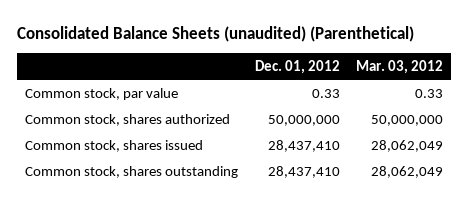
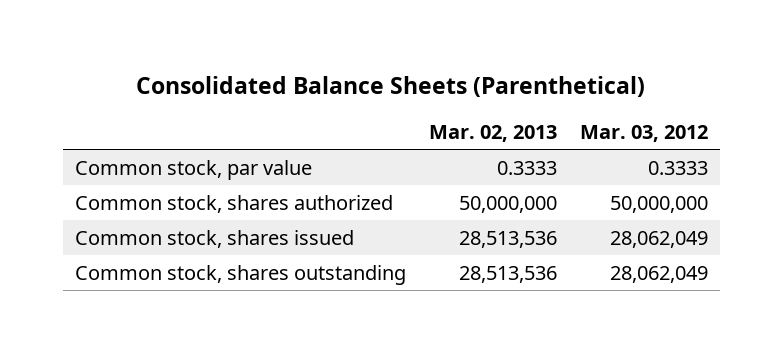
[16,25,414,42] Consolidated Balance Sheets (unaudited) (Parenthetical) -> [136,76,646,98] Consolidated Balance Sheets (Parenthetical)
[254,59,340,74] Dec. 01, 2012 -> none
none -> [428,124,557,142] Mar. 02, 2013
[415,88,444,98] 0.33 -> [647,160,708,175] 0.3333

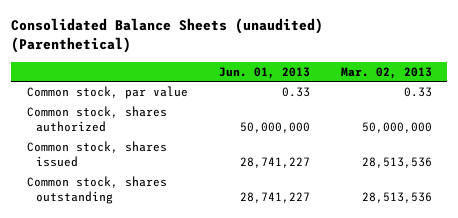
[136,76,646,98] Consolidated Balance Sheets (Parenthetical) -> [11,18,324,54] Consolidated Balance Sheets (unaudited) (Parenthetical)
[579,124,708,142] Mar. 03, 2012 -> none
none -> [218,66,310,79] Jun. 01, 2013
[496,160,557,175] 0.3333 -> [403,87,432,98] 0.33

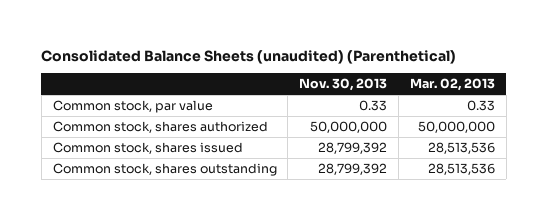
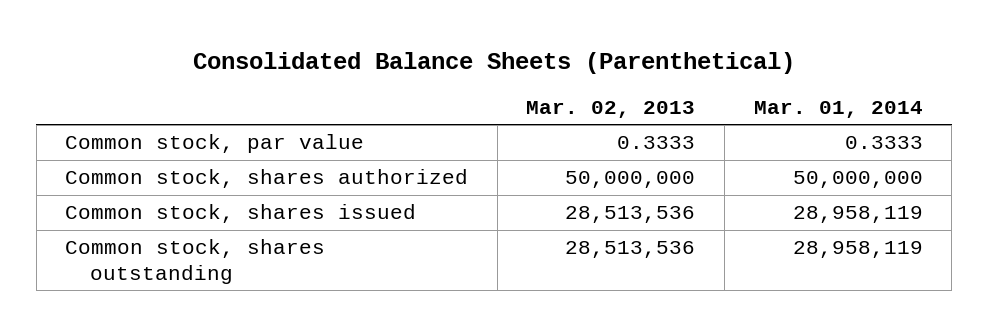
[41,49,457,64] Consolidated Balance Sheets (unaudited) (Parenthetical) -> [192,51,795,74] Consolidated Balance Sheets (Parenthetical)
[299,78,388,92] Nov. 30, 2013 -> none
none -> [753,100,923,118] Mar. 01, 2014
[466,100,495,112] 0.33 -> [617,136,696,150] 0.3333

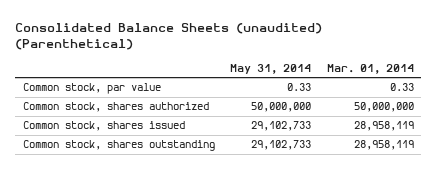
[192,51,795,74] Consolidated Balance Sheets (Parenthetical) -> [15,22,323,51] Consolidated Balance Sheets (unaudited) (Parenthetical)
[526,100,696,118] Mar. 02, 2013 -> none
none -> [230,64,312,75] May 31, 2014
[844,136,923,150] 0.3333 -> [389,83,414,92] 0.33

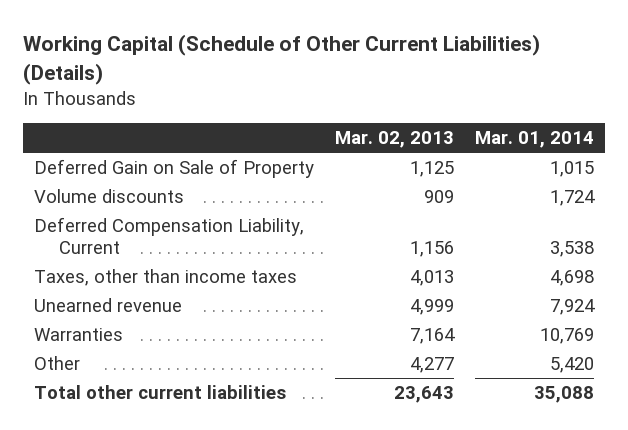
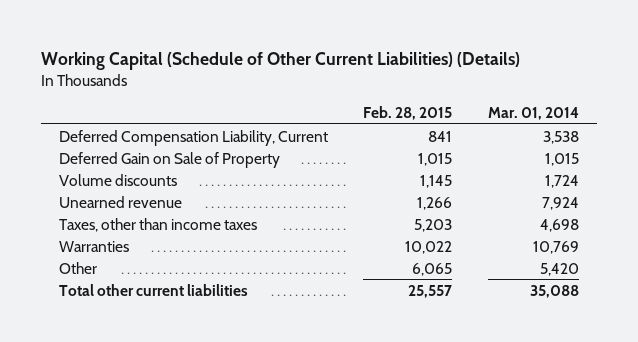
[335,131,455,149] Mar. 02, 2013 -> none
none -> [363,105,453,120] Feb. 28, 2015
[33,217,304,254] Deferred Compensation Liability, Current -> [59,129,329,146] Deferred Compensation Liability, Current
[33,269,297,287] Taxes, other than income taxes -> [59,217,258,232] Taxes, other than income taxes

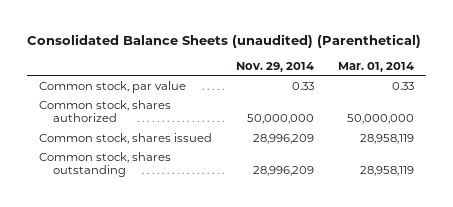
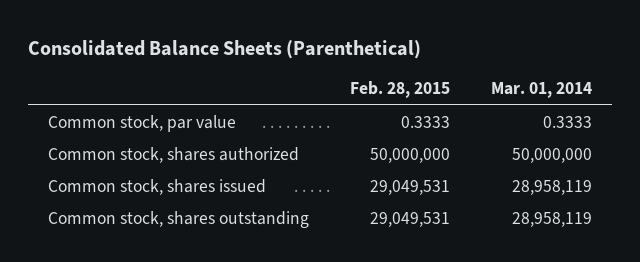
[26,33,421,48] Consolidated Balance Sheets (unaudited) (Parenthetical) -> [27,39,421,59] Consolidated Balance Sheets (Parenthetical)
[235,61,314,72] Nov. 29, 2014 -> none
none -> [349,81,450,99] Feb. 28, 2015
[391,81,414,90] 0.33 -> [542,115,592,128] 0.3333

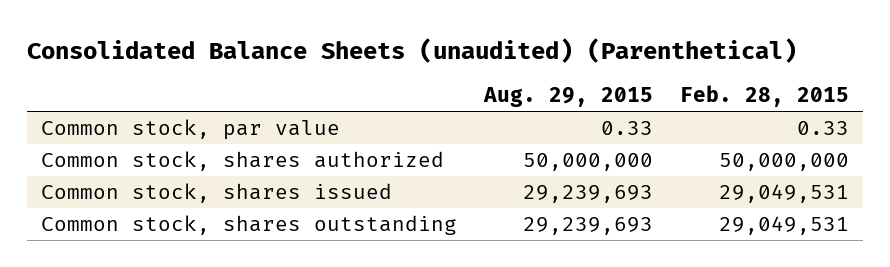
[27,39,421,59] Consolidated Balance Sheets (Parenthetical) -> [27,37,798,63] Consolidated Balance Sheets (unaudited) (Parenthetical)
[490,82,592,99] Mar. 01, 2014 -> none
none -> [483,87,654,108] Aug. 29, 2015
[400,115,450,128] 0.3333 -> [797,120,850,135] 0.33

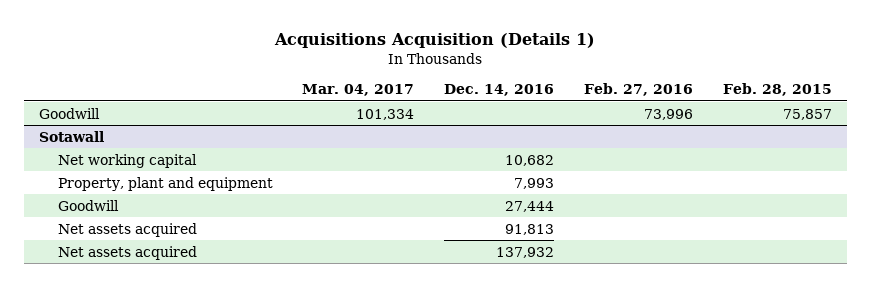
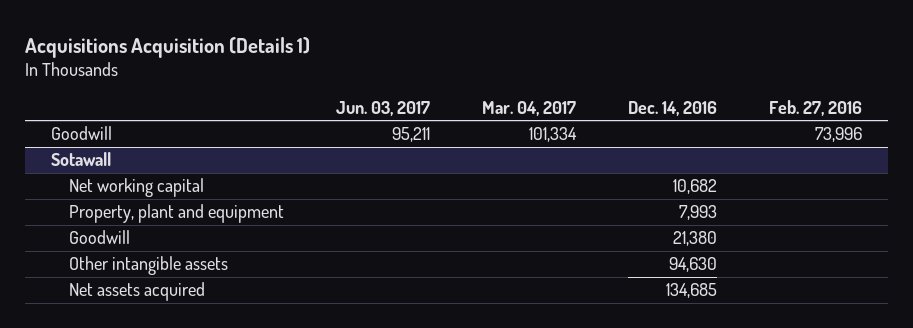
[722,83,832,97] Feb. 28, 2015 -> none
none -> [335,100,430,116] Jun. 03, 2017
[57,245,197,260] Net assets acquired -> none
[505,200,555,212] 27,444 -> [673,231,718,247] 21,380
none -> [68,256,228,276] Other intangible assets
[505,223,555,235] 91,813 -> [666,283,718,299] 134,685

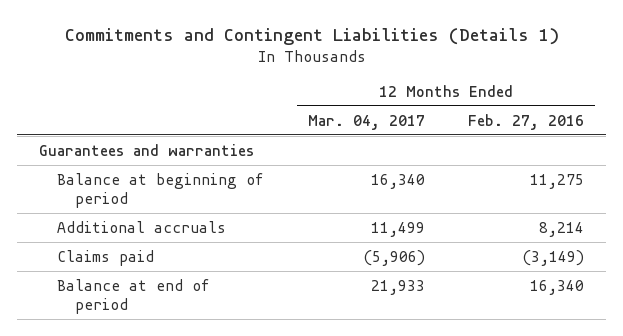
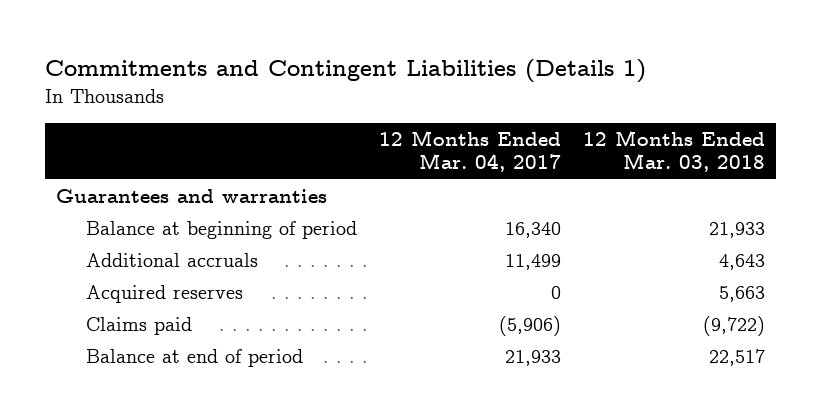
[468,113,585,130] Feb. 27, 2016 -> none
none -> [582,129,765,173] 12 Months Ended Mar. 03, 2018
none -> [86,284,244,303] Acquired reserves

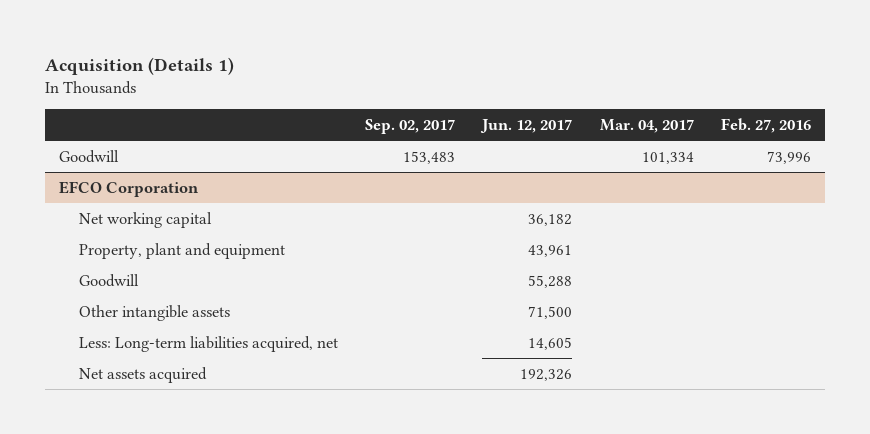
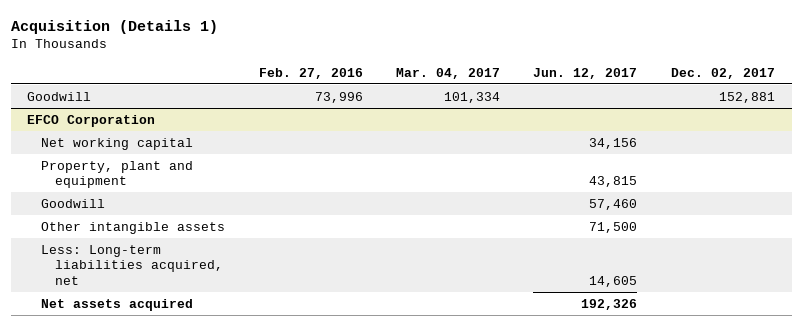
[364,118,455,134] Sep. 02, 2017 -> none
none -> [670,67,775,79] Dec. 02, 2017
[528,213,573,226] 36,182 -> [589,137,638,149] 34,156
[528,244,573,257] 43,961 -> [589,176,638,188] 43,815
[528,274,573,288] 55,288 -> [589,198,638,210] 57,460

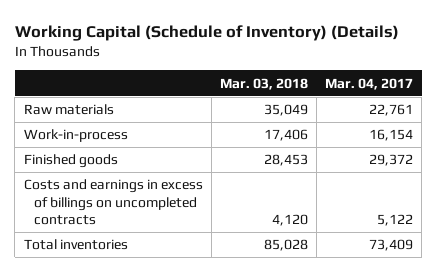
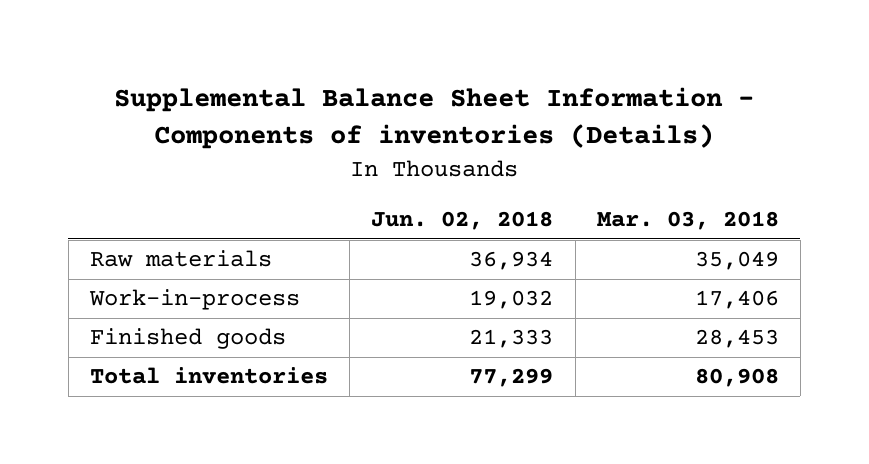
[14,24,399,41] Working Capital (Schedule of Inventory) (Details) -> [114,86,755,150] Supplemental Balance Sheet Information - Components of inventories (Details)
[325,77,414,90] Mar. 04, 2017 -> none
none -> [371,211,554,231] Jun. 02, 2018
[23,179,203,226] Costs and earnings in excess of billings on uncompleted contracts -> none
[263,239,308,252] 85,028 -> [694,368,779,388] 80,908

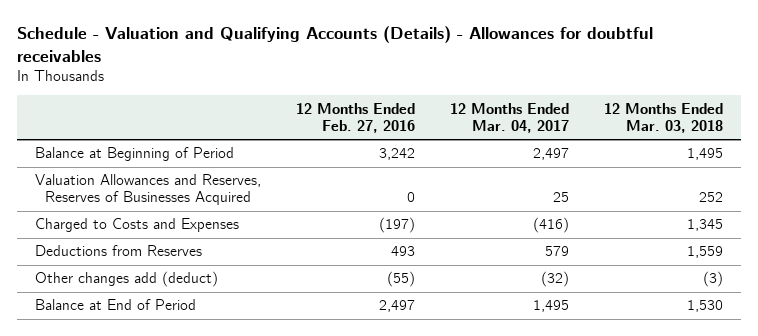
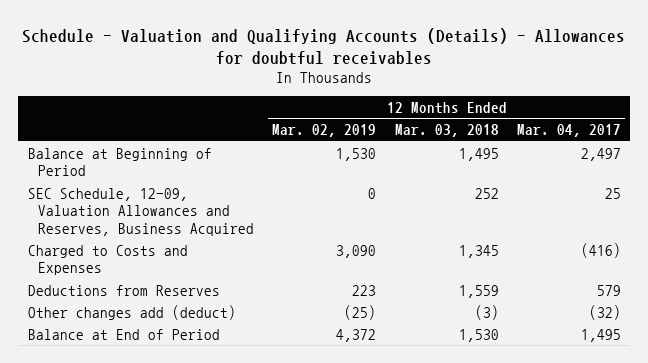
[295,102,415,133] 12 Months Ended Feb. 27, 2016 -> none
none -> [272,124,377,138] Mar. 02, 2019
[34,174,261,206] Valuation Allowances and Reserves, Reserves of Businesses Acquired -> [27,187,255,236] SEC Schedule, 12-09, Valuation Allowances and Reserves, Business Acquired

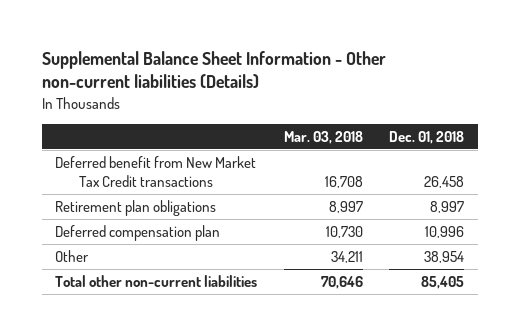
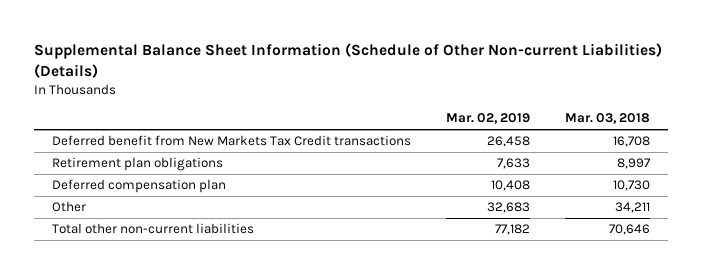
[41,51,386,89] Supplemental Balance Sheet Information - Other non-current liabilities (Details) -> [34,43,663,78] Supplemental Balance Sheet Information (Schedule of Other Non-current Liabilities) (Details)
[389,130,465,144] Dec. 01, 2018 -> none
none -> [446,113,531,125] Mar. 02, 2019
[55,156,257,187] Deferred benefit from New Market Tax Credit transactions -> [51,135,411,147] Deferred benefit from New Markets Tax Credit transactions

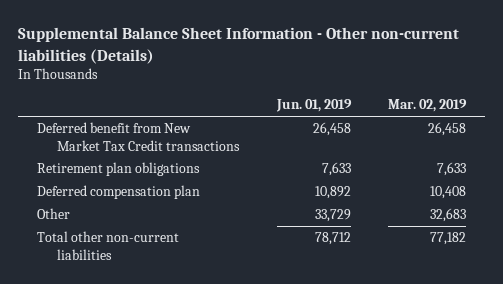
[34,43,663,78] Supplemental Balance Sheet Information (Schedule of Other Non-current Liabilities) (Details) -> [18,27,460,64] Supplemental Balance Sheet Information - Other non-current liabilities (Details)
[565,113,651,125] Mar. 03, 2018 -> none
none -> [275,99,352,113] Jun. 01, 2019
[51,135,411,147] Deferred benefit from New Markets Tax Credit transactions -> [36,122,241,151] Deferred benefit from New Market Tax Credit transactions

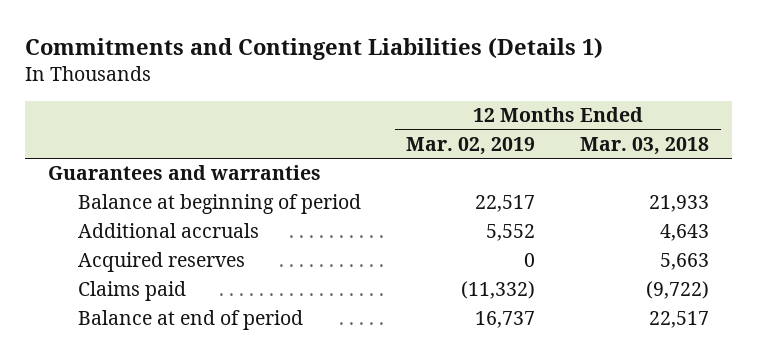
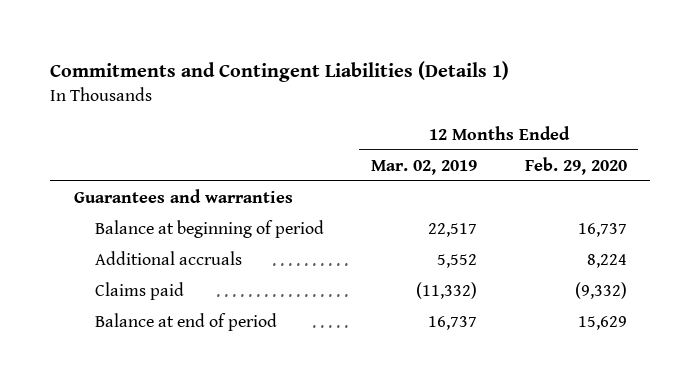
[580,136,710,155] Mar. 03, 2018 -> none
none -> [524,156,627,175] Feb. 29, 2020
[78,252,246,273] Acquired reserves -> none

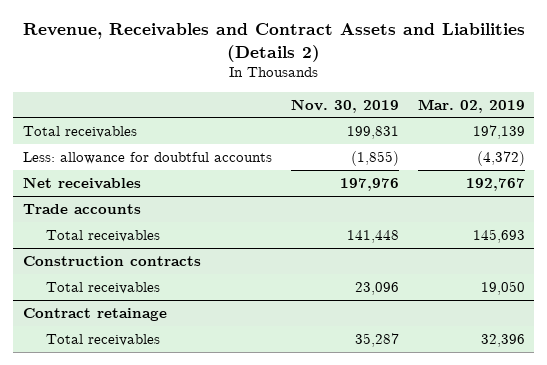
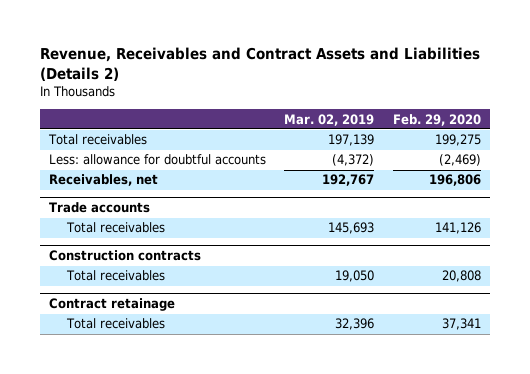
[290,98,399,113] Nov. 30, 2019 -> none
none -> [392,113,481,126] Feb. 29, 2020
[22,176,141,189] Net receivables -> [48,174,158,187] Receivables, net

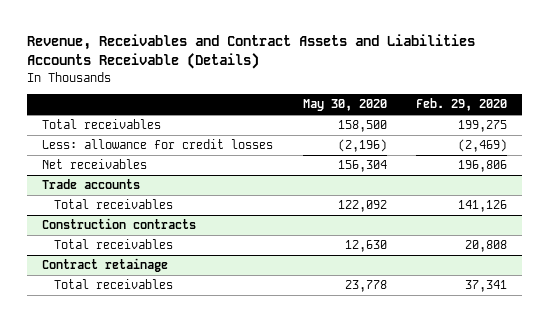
[39,47,480,82] Revenue, Receivables and Contract Assets and Liabilities (Details 2) -> [27,34,476,70] Revenue, Receivables and Contract Assets and Liabilities Accounts Receivable (Details)
[284,113,375,126] Mar. 02, 2019 -> none
none -> [302,99,387,112] May 30, 2020
[48,154,266,166] Less: allowance for doubtful accounts -> [41,139,273,150] Less: allowance for credit losses
[48,174,158,187] Receivables, net -> [41,159,147,170] Net receivables

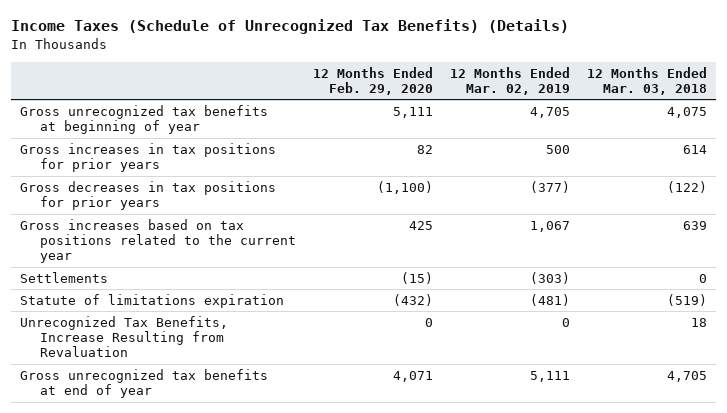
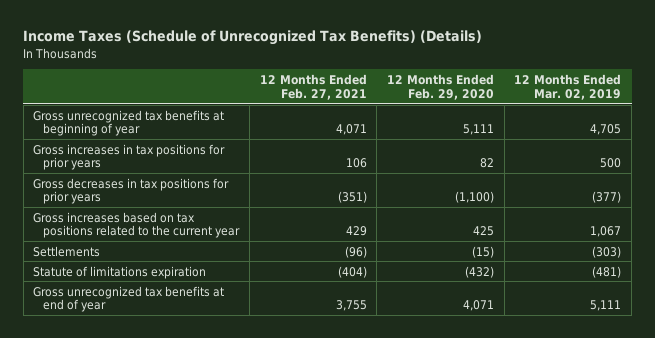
[587,66,708,95] 12 Months Ended Mar. 03, 2018 -> none
none -> [259,73,367,100] 12 Months Ended Feb. 27, 2021
[19,315,228,358] Unrecognized Tax Benefits, Increase Resulting from Revaluation -> none

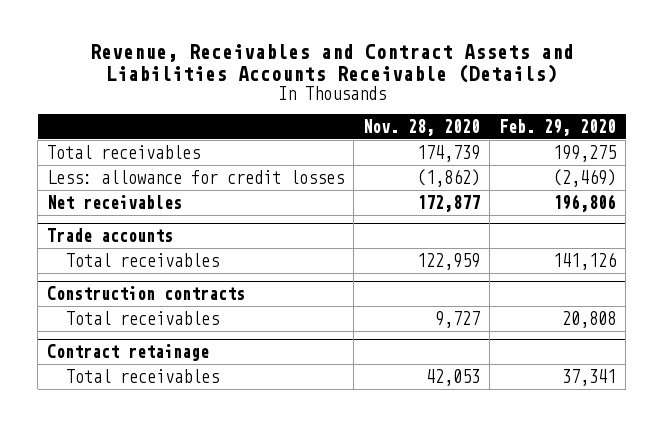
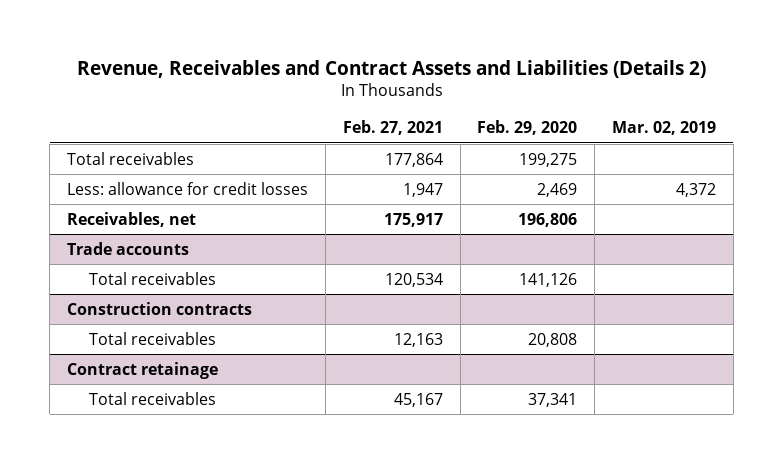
[89,44,574,84] Revenue, Receivables and Contract Assets and Liabilities Accounts Receivable (Details) -> [76,59,706,78] Revenue, Receivables and Contract Assets and Liabilities (Details 2)
[363,118,481,136] Nov. 28, 2020 -> none
none -> [342,120,443,136] Feb. 27, 2021
none -> [612,121,717,136] Mar. 02, 2019
[553,168,617,187] (2,469) -> [537,182,578,197] 2,469
[47,194,183,209] Net receivables -> [67,211,197,227] Receivables, net

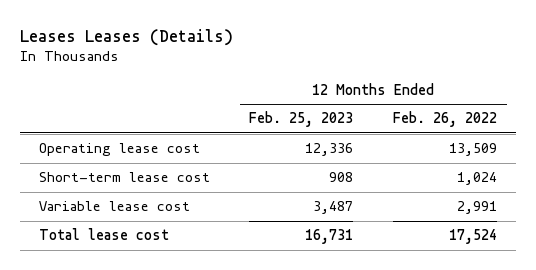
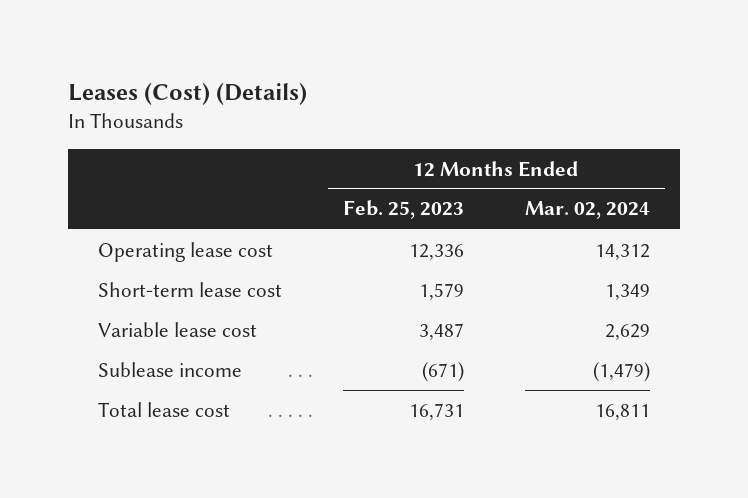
[19,28,233,46] Leases Leases (Details) -> [67,83,307,106] Leases (Cost) (Details)
[392,111,497,128] Feb. 26, 2022 -> none
none -> [524,201,650,220] Mar. 02, 2024
[329,172,354,183] 908 -> [418,282,464,300] 1,579
none -> [98,361,243,377] Sublease income

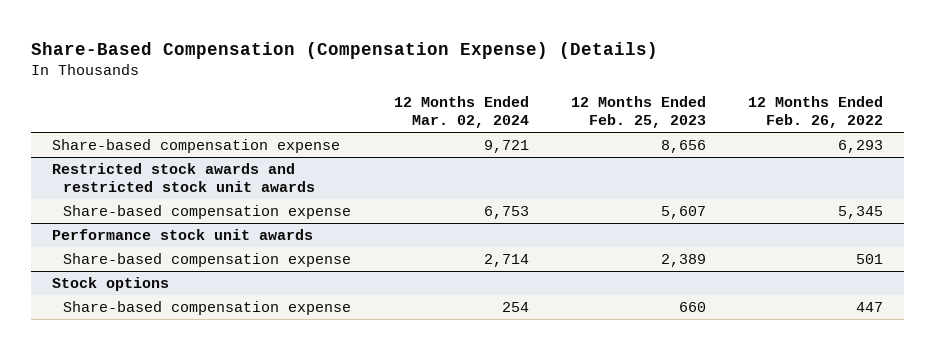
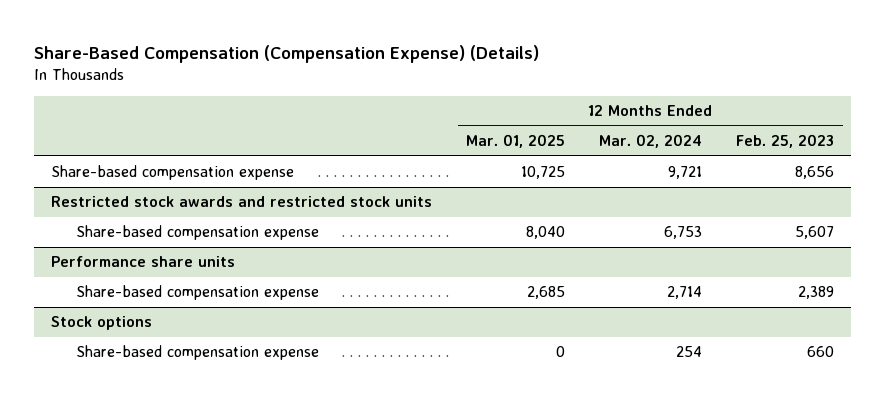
[748,96,884,129] 12 Months Ended Feb. 26, 2022 -> none
none -> [466,134,566,149] Mar. 01, 2025
[52,163,316,192] Restricted stock awards and restricted stock unit awards -> [51,196,433,208] Restricted stock awards and restricted stock units
[52,229,314,241] Performance stock unit awards -> [51,256,236,268] Performance share units

